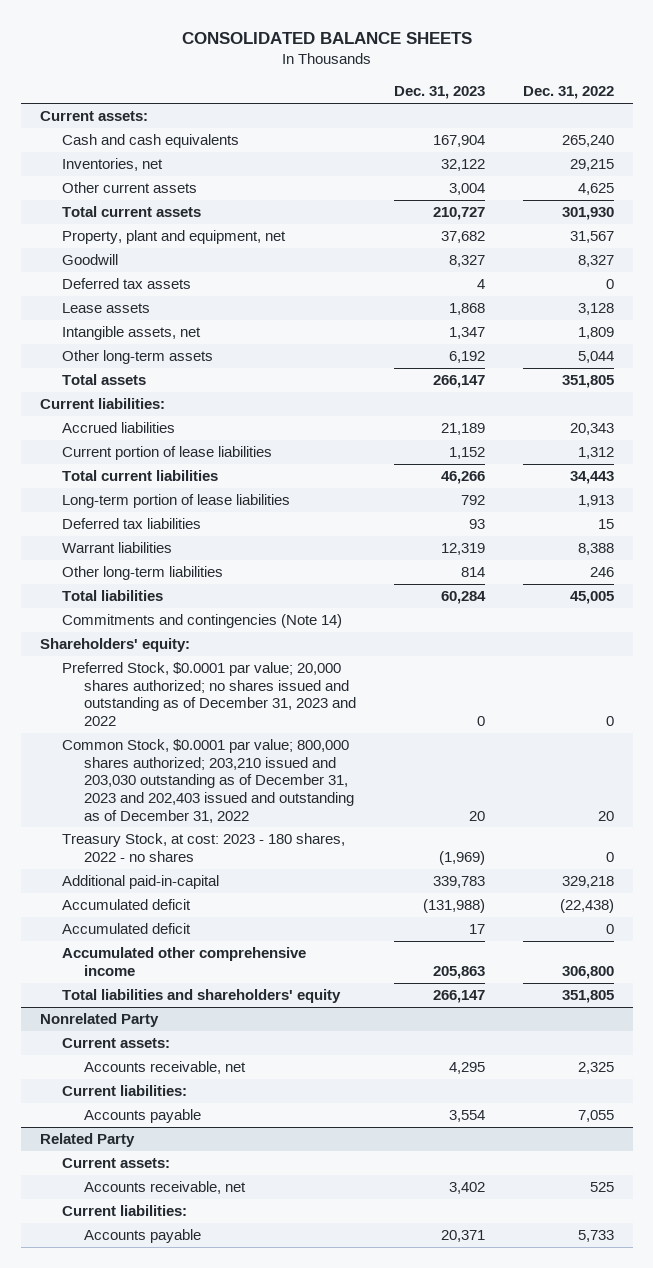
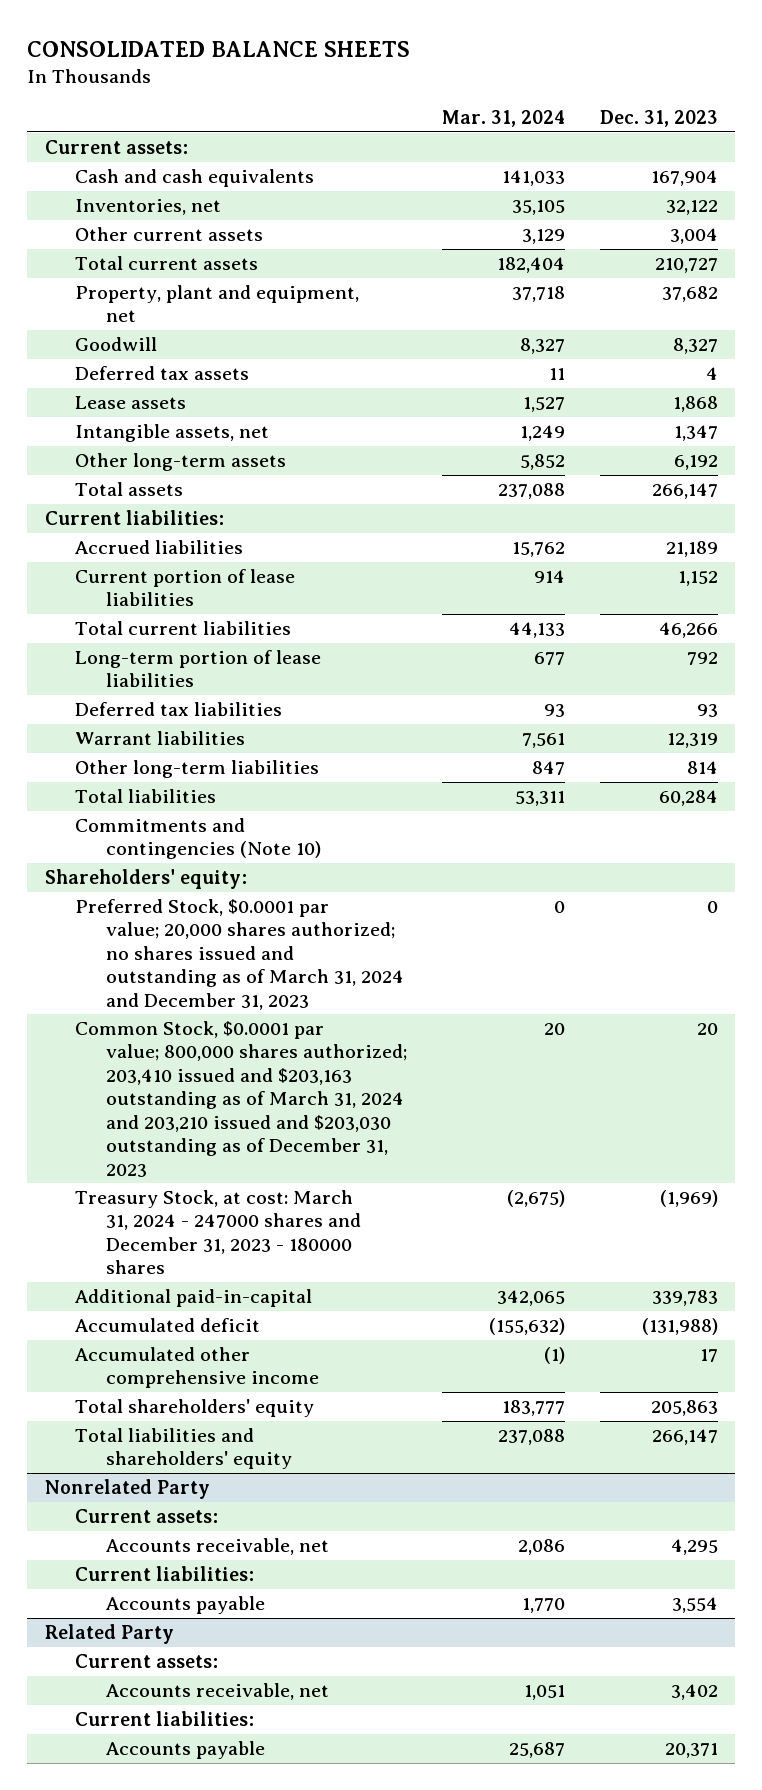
[522,86,614,100] Dec. 31, 2022 -> none
none -> [441,109,565,127] Mar. 31, 2024
[61,614,342,629] Commitments and contingencies (Note 14) -> [75,818,321,860] Commitments and contingencies (Note 10)
[61,662,357,726] Preferred Stock, $0.0001 par value; 20,000 shares authorized; no shares issued and outstanding as of December 31, 2023 and 2022 -> [75,899,404,1010] Preferred Stock, $0.0001 par value; 20,000 shares authorized; no shares issued and outstanding as of March 31, 2024 and December 31, 2023
[61,739,355,823] Common Stock, $0.0001 par value; 800,000 shares authorized; 203,210 issued and 203,030 outstanding as of December 31, 2023 and 202,403 issued and outstanding as of December 31, 2022 -> [75,1021,407,1177] Common Stock, $0.0001 par value; 800,000 shares authorized; 203,410 issued and $203,163 outstanding as of March 31, 2024 and 203,210 issued and $203,030 outstanding as of December 31, 2023
[61,833,345,862] Treasury Stock, at cost: 2023 - 180 shares, 2022 - no shares -> [75,1190,361,1275] Treasury Stock, at cost: March 31, 2024 - 247000 shares and December 31, 2023 - 180000 shares
[61,923,191,935] Accumulated deficit -> [75,1347,319,1389] Accumulated other comprehensive income
[61,947,306,976] Accumulated other comprehensive income -> [75,1399,315,1418] Total shareholders' equity

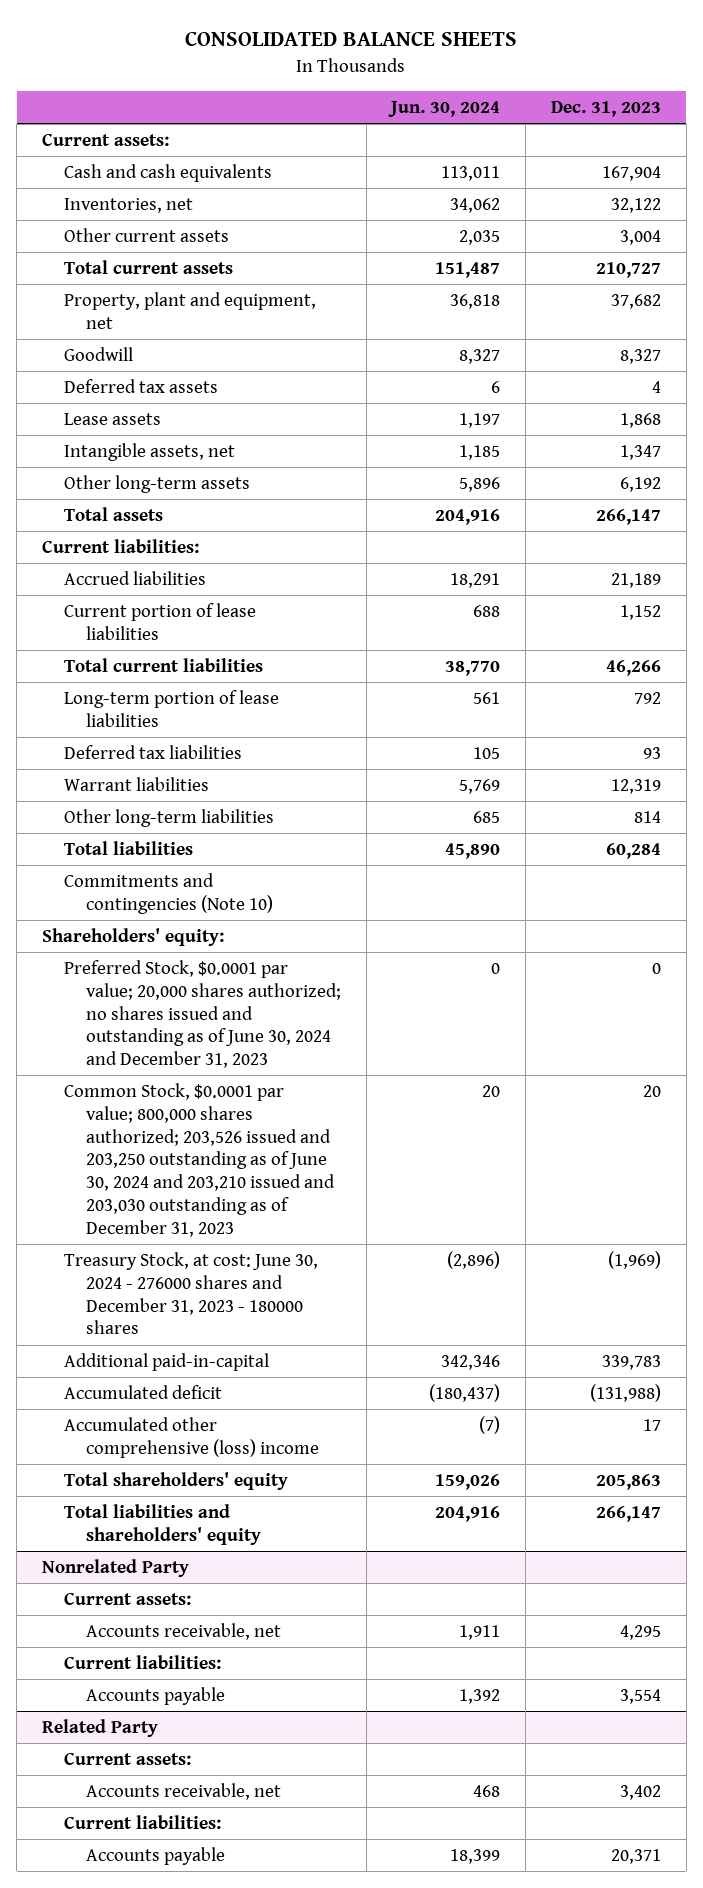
[441,109,565,127] Mar. 31, 2024 -> none
none -> [388,101,501,118] Jun. 30, 2024
[75,899,404,1010] Preferred Stock, $0.0001 par value; 20,000 shares authorized; no shares issued and outstanding as of March 31, 2024 and December 31, 2023 -> [63,960,341,1069] Preferred Stock, $0.0001 par value; 20,000 shares authorized; no shares issued and outstanding as of June 30, 2024 and December 31, 2023
[75,1021,407,1177] Common Stock, $0.0001 par value; 800,000 shares authorized; 203,410 issued and $203,163 outstanding as of March 31, 2024 and 203,210 issued and $203,030 outstanding as of December 31, 2023 -> [63,1083,335,1237] Common Stock, $0.0001 par value; 800,000 shares authorized; 203,526 issued and 203,250 outstanding as of June 30, 2024 and 203,210 issued and 203,030 outstanding as of December 31, 2023
[75,1190,361,1275] Treasury Stock, at cost: March 31, 2024 - 247000 shares and December 31, 2023 - 180000 shares -> [63,1252,318,1335] Treasury Stock, at cost: June 30, 2024 - 276000 shares and December 31, 2023 - 180000 shares
[75,1347,319,1389] Accumulated other comprehensive income -> [63,1417,319,1458] Accumulated other comprehensive (loss) income

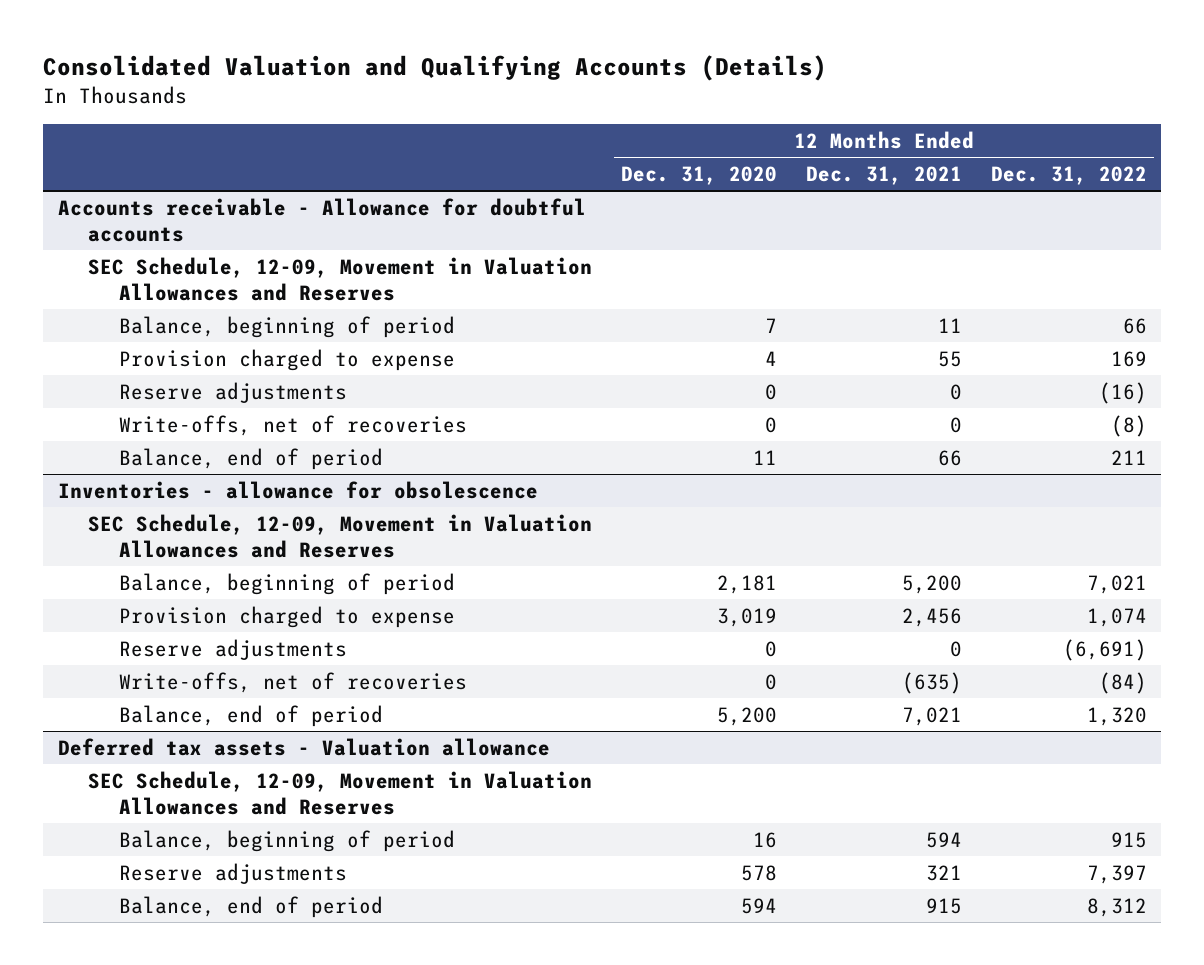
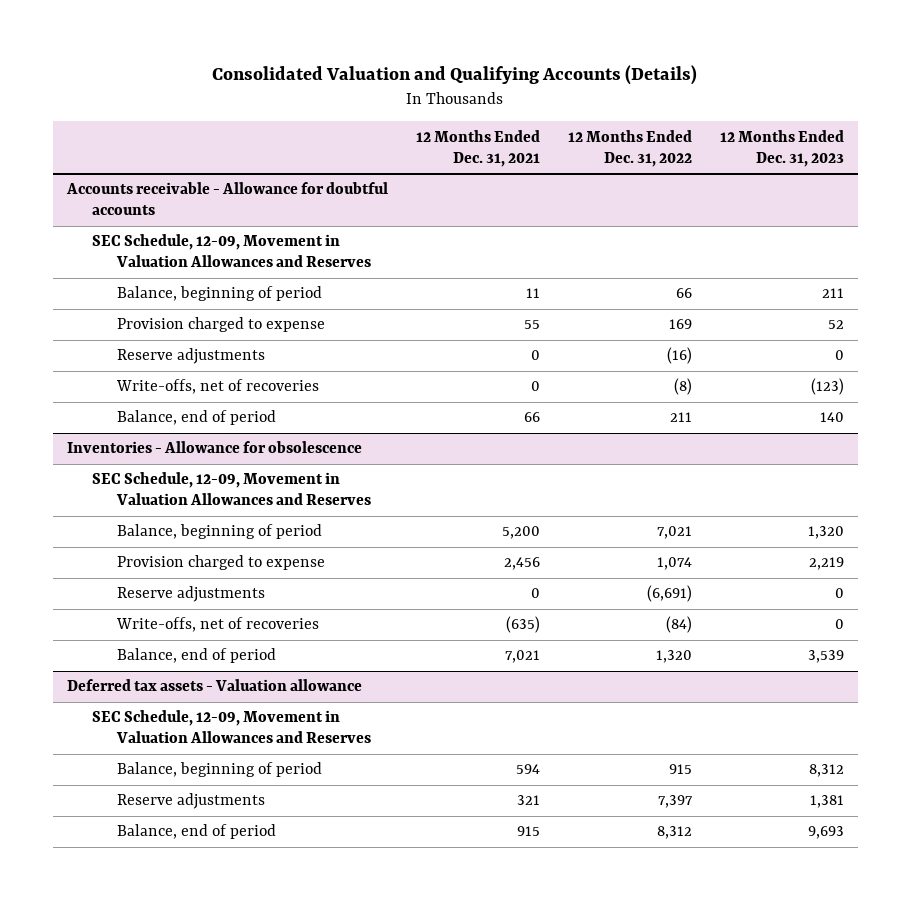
[621,165,778,185] Dec. 31, 2020 -> none
none -> [719,129,844,167] 12 Months Ended Dec. 31, 2023
[57,480,538,499] Inventories - allowance for obsolescence -> [66,441,362,454] Inventories - Allowance for obsolescence

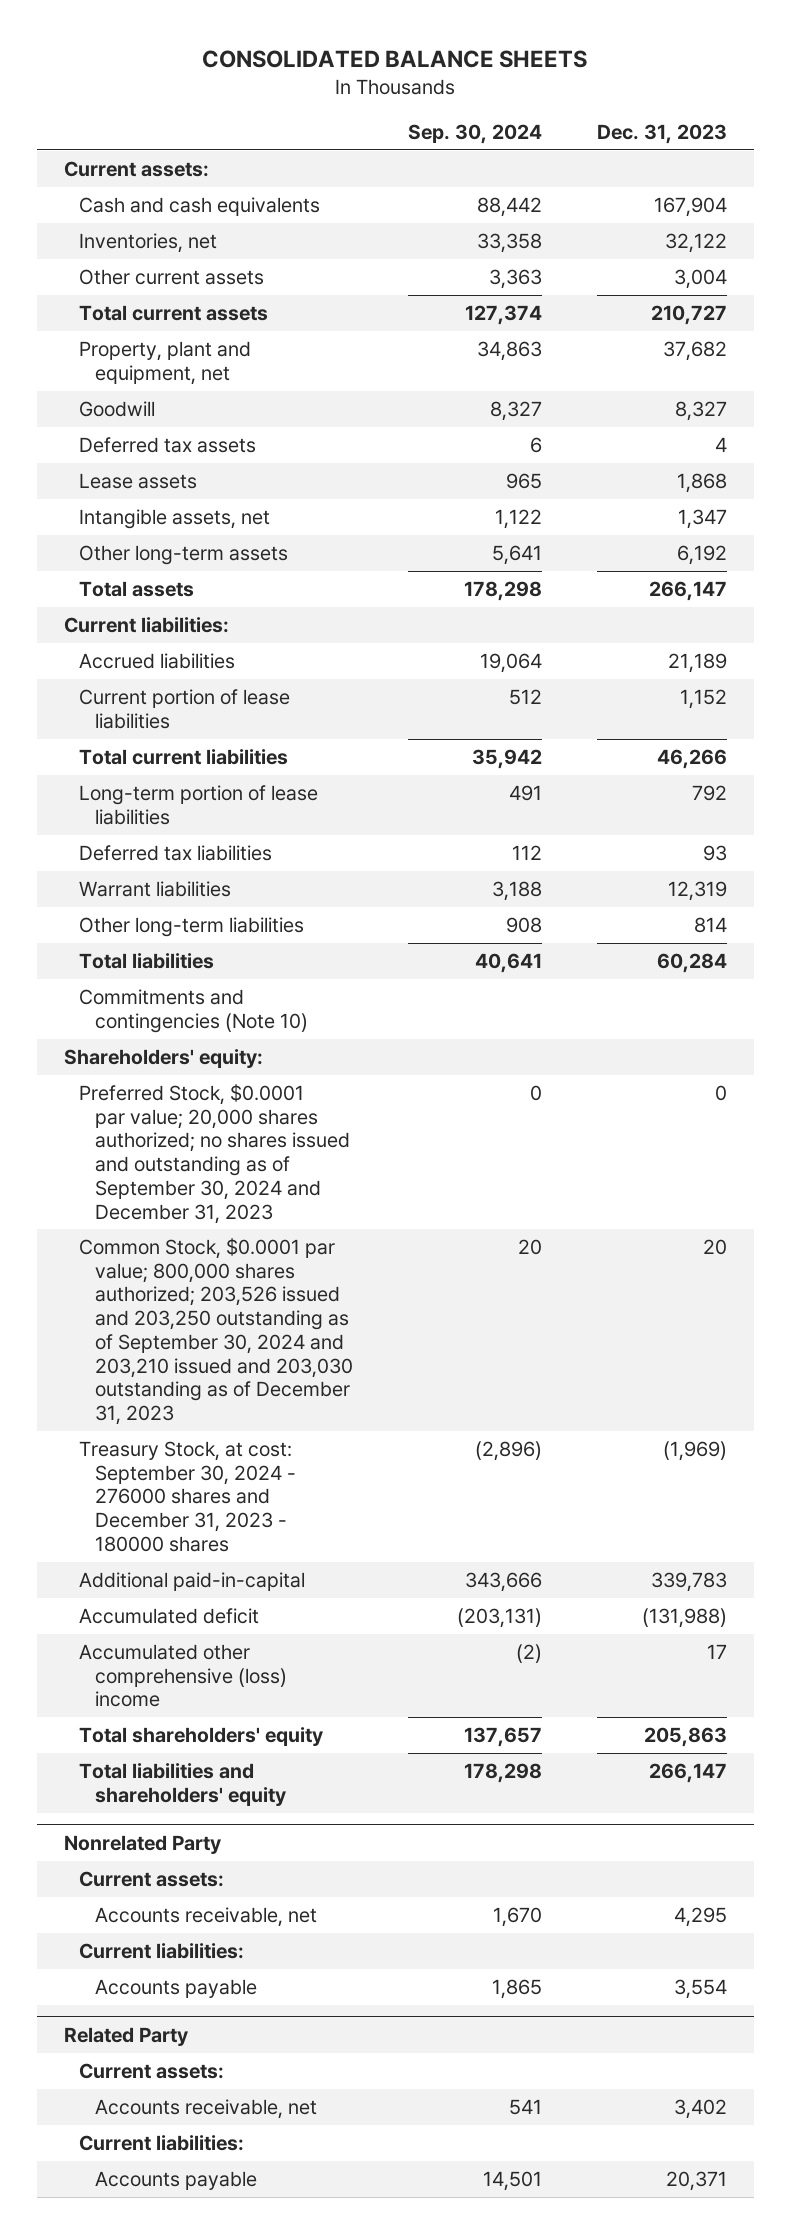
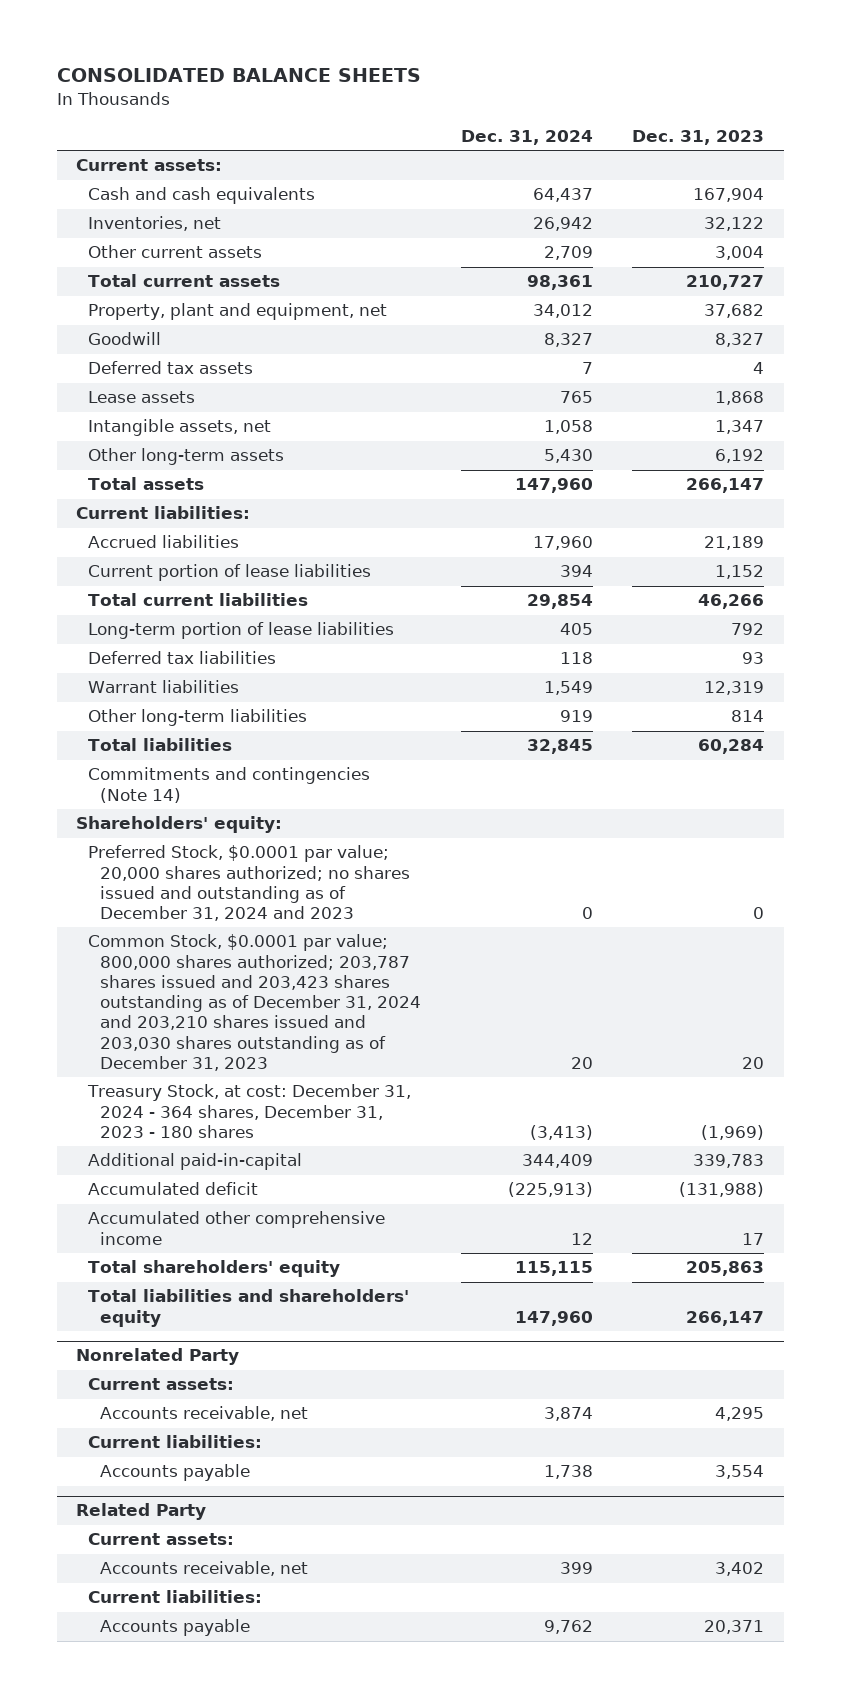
[407,123,542,144] Sep. 30, 2024 -> none
none -> [460,129,593,145] Dec. 31, 2024
[79,988,308,1033] Commitments and contingencies (Note 10) -> [88,767,371,803] Commitments and contingencies (Note 14)
[79,1083,350,1224] Preferred Stock, $0.0001 par value; 20,000 shares authorized; no shares issued and outstanding as of September 30, 2024 and December 31, 2023 -> [88,845,410,922] Preferred Stock, $0.0001 par value; 20,000 shares authorized; no shares issued and outstanding as of December 31, 2024 and 2023
[79,1237,353,1425] Common Stock, $0.0001 par value; 800,000 shares authorized; 203,526 issued and 203,250 outstanding as of September 30, 2024 and 203,210 issued and 203,030 outstanding as of December 31, 2023 -> [88,934,421,1071] Common Stock, $0.0001 par value; 800,000 shares authorized; 203,787 shares issued and 203,423 shares outstanding as of December 31, 2024 and 203,210 shares issued and 203,030 shares outstanding as of December 31, 2023
[79,1440,296,1552] Treasury Stock, at cost: September 30, 2024 - 276000 shares and December 31, 2023 - 180000 shares -> [87,1084,412,1138] Treasury Stock, at cost: December 31, 2024 - 364 shares, December 31, 2023 - 180 shares
[79,1643,287,1708] Accumulated other comprehensive (loss) income -> [88,1211,386,1245] Accumulated other comprehensive income

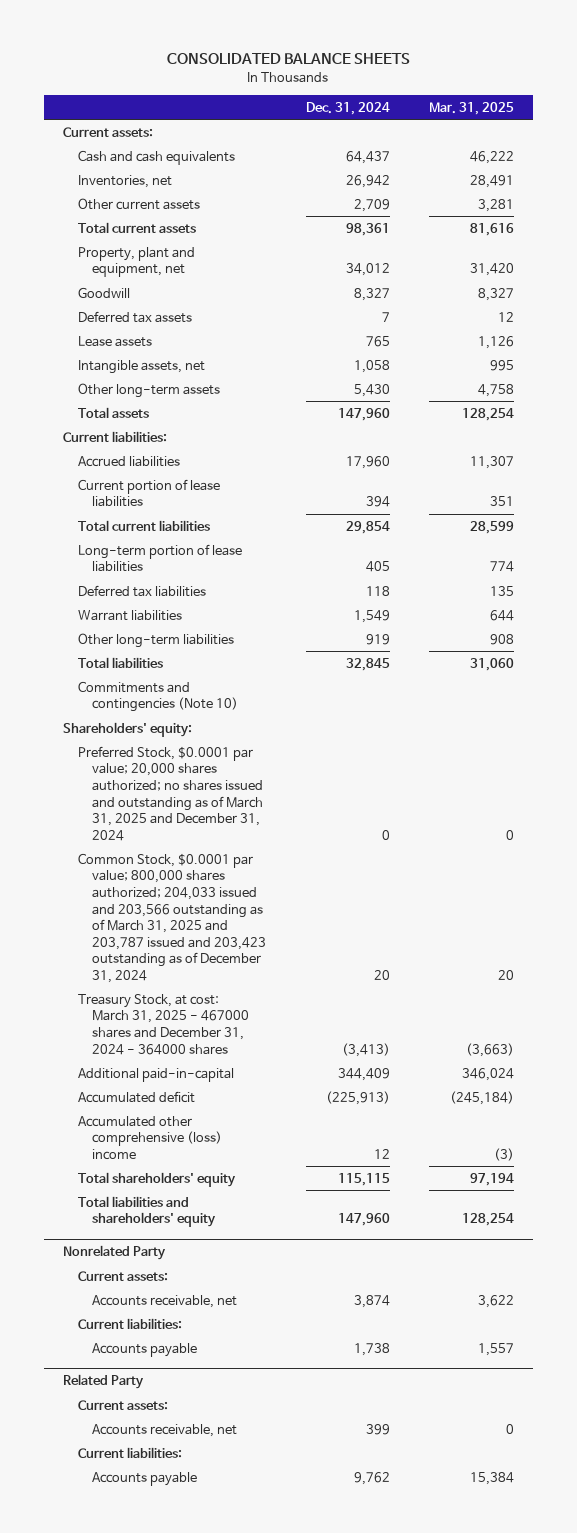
[632,129,765,145] Dec. 31, 2023 -> none
none -> [428,101,514,115] Mar. 31, 2025
[88,767,371,803] Commitments and contingencies (Note 14) -> [77,680,239,713] Commitments and contingencies (Note 10)
[88,845,410,922] Preferred Stock, $0.0001 par value; 20,000 shares authorized; no shares issued and outstanding as of December 31, 2024 and 2023 -> [77,745,264,841] Preferred Stock, $0.0001 par value; 20,000 shares authorized; no shares issued and outstanding as of March 31, 2025 and December 31, 2024
[88,934,421,1071] Common Stock, $0.0001 par value; 800,000 shares authorized; 203,787 shares issued and 203,423 shares outstanding as of December 31, 2024 and 203,210 shares issued and 203,030 shares outstanding as of December 31, 2023 -> [77,852,267,983] Common Stock, $0.0001 par value; 800,000 shares authorized; 204,033 issued and 203,566 outstanding as of March 31, 2025 and 203,787 issued and 203,423 outstanding as of December 31, 2024
[87,1084,412,1138] Treasury Stock, at cost: December 31, 2024 - 364 shares, December 31, 2023 - 180 shares -> [77,993,250,1055] Treasury Stock, at cost: March 31, 2025 - 467000 shares and December 31, 2024 - 364000 shares
[88,1211,386,1245] Accumulated other comprehensive income -> [77,1115,223,1160] Accumulated other comprehensive (loss) income

